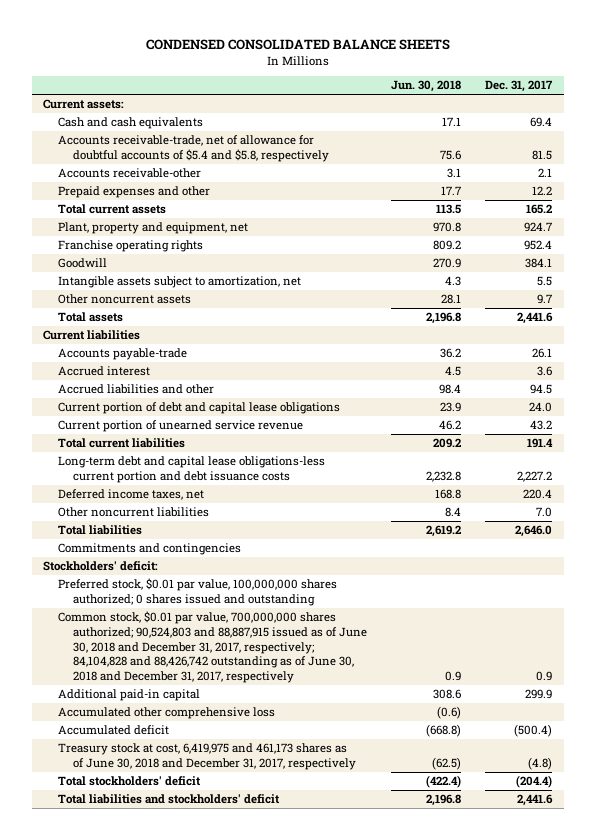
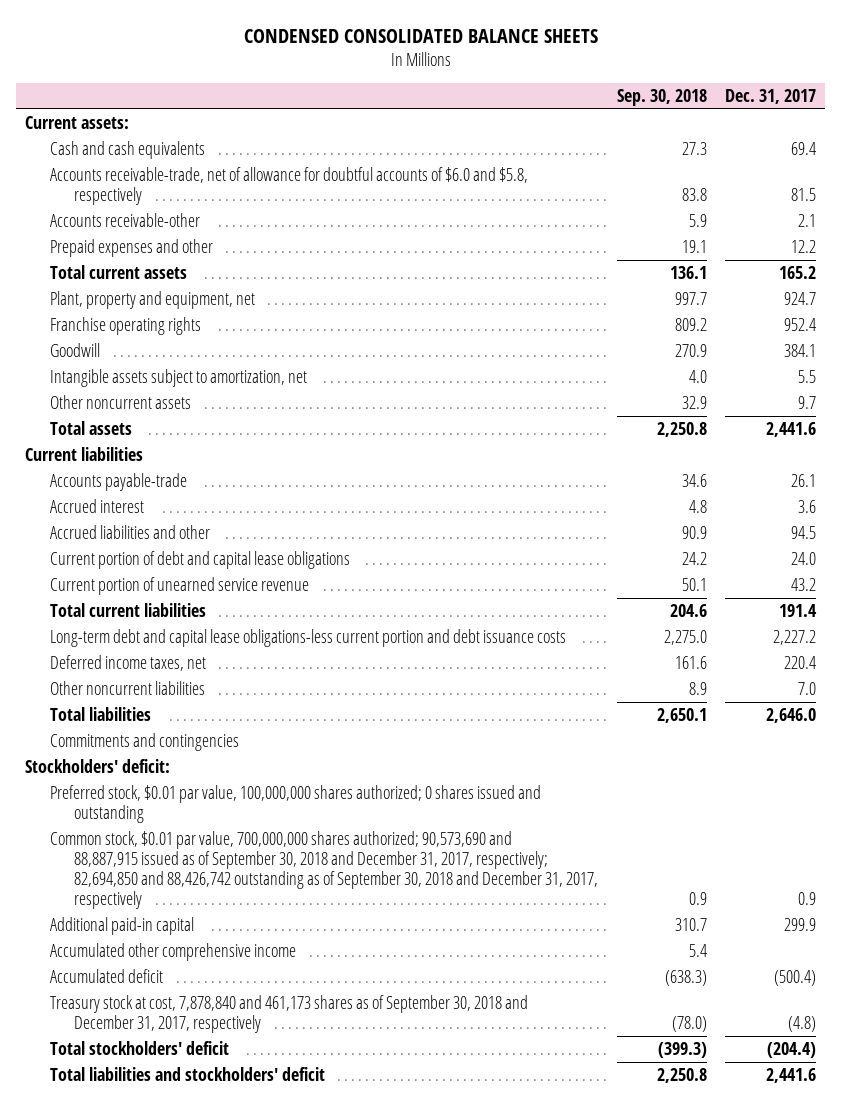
[391,80,462,93] Jun. 30, 2018 -> none
none -> [616,89,707,107] Sep. 30, 2018
[58,135,330,162] Accounts receivable-trade, net of allowance for doubtful accounts of $5.4 and $5.8, respectively -> [49,166,528,206] Accounts receivable-trade, net of allowance for doubtful accounts of $6.0 and $5.8, respectively
[58,611,368,684] Common stock, $0.01 par value, 700,000,000 shares authorized; 90,524,803 and 88,887,915 issued as of June 30, 2018 and December 31, 2017, respectively; 84,104,828 and 88,426,742 outstanding as of June 30, 2018 and December 31, 2017, respectively -> [49,830,599,910] Common stock, $0.01 par value, 700,000,000 shares authorized; 90,573,690 and 88,887,915 issued as of September 30, 2018 and December 31, 2017, respectively; 82,694,850 and 88,426,742 outstanding as of September 30, 2018 and December 31, 2017, respectively
[58,707,276,720] Accumulated other comprehensive loss -> [49,942,296,961] Accumulated other comprehensive income
[58,743,357,770] Treasury stock at cost, 6,419,975 and 461,173 shares as of June 30, 2018 and December 31, 2017, respectively -> [49,994,528,1034] Treasury stock at cost, 7,878,840 and 461,173 shares as of September 30, 2018 and December 31, 2017, respectively

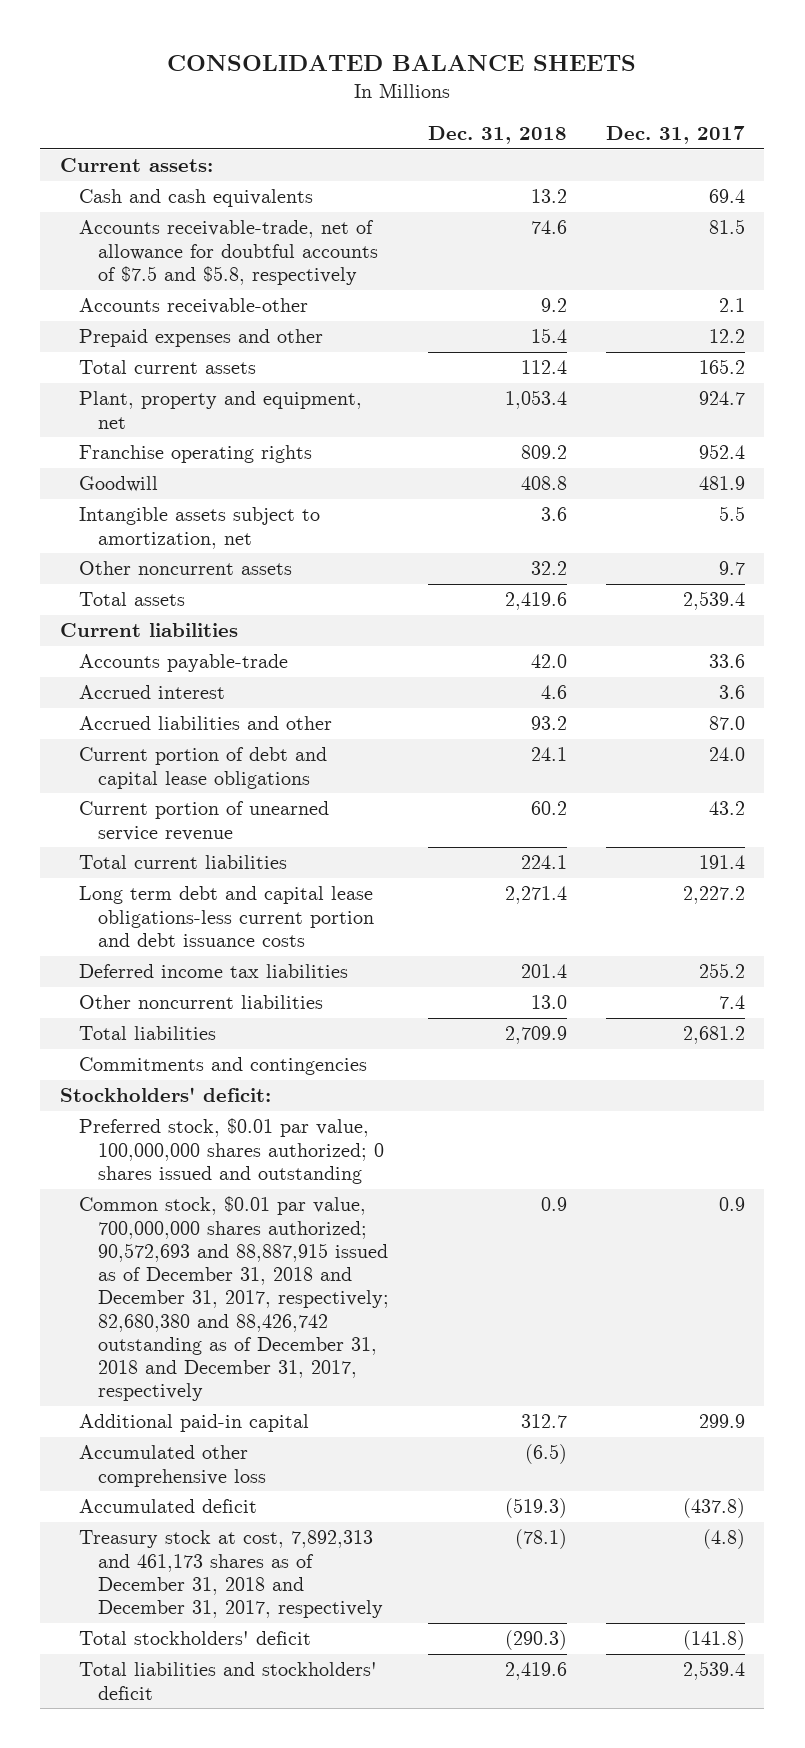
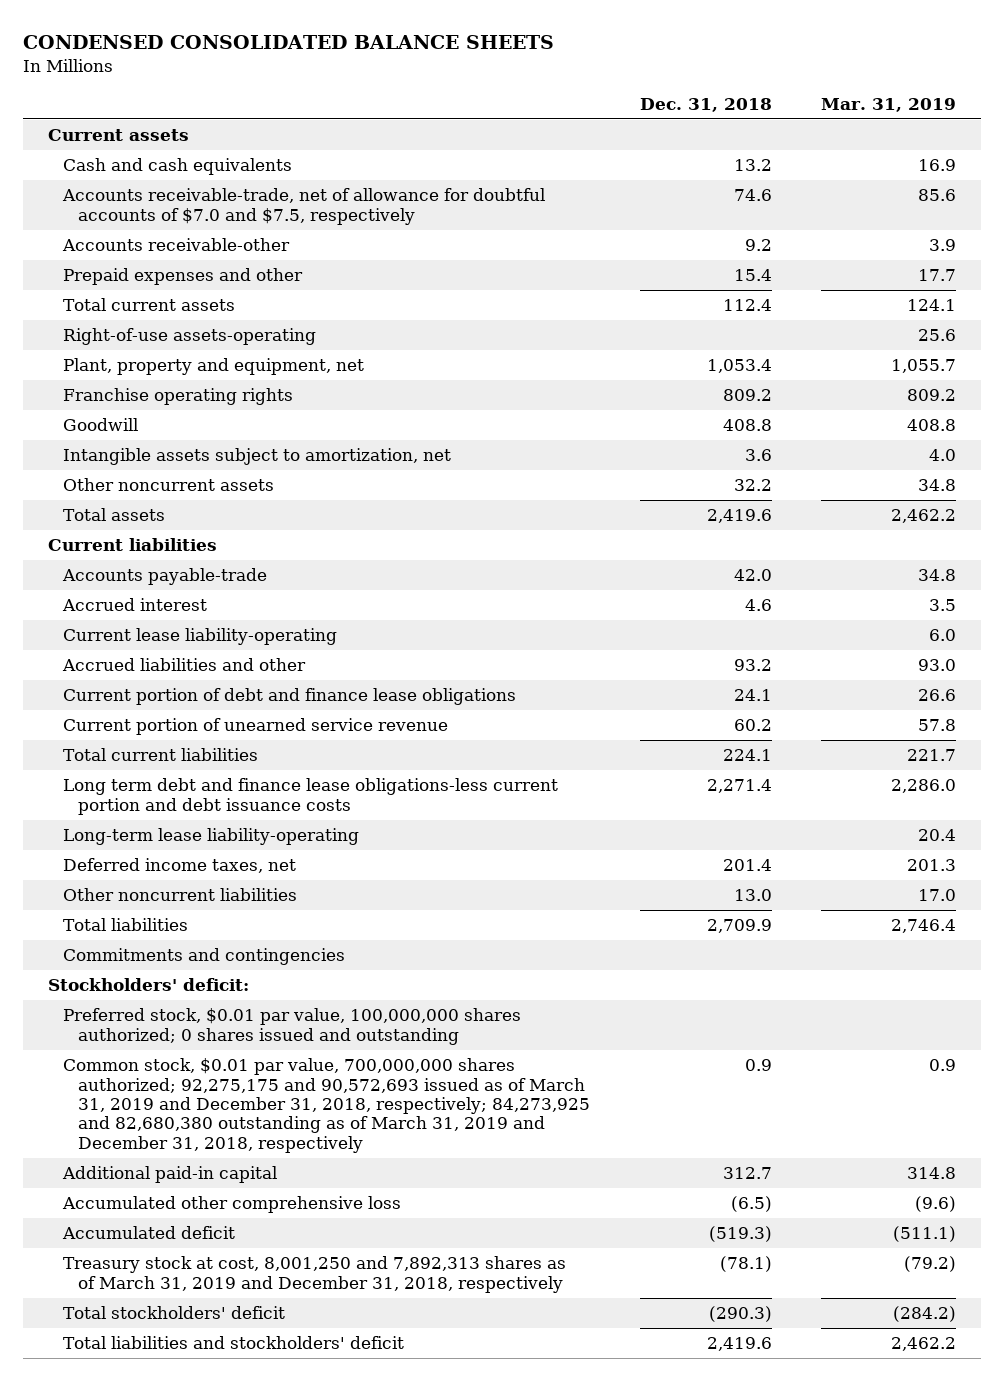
[167,54,637,71] CONSOLIDATED BALANCE SHEETS -> [23,35,555,50] CONDENSED CONSOLIDATED BALANCE SHEETS
[606,125,746,144] Dec. 31, 2017 -> none
none -> [821,97,957,112] Mar. 31, 2019
[59,158,213,173] Current assets: -> [48,129,190,142] Current assets
[79,220,379,285] Accounts receivable-trade, net of allowance for doubtful accounts of $7.5 and $5.8, respectively -> [62,188,546,225] Accounts receivable-trade, net of allowance for doubtful accounts of $7.0 and $7.5, respectively
none -> [63,328,317,346] Right-of-use assets-operating
none -> [63,628,338,646] Current lease liability-operating
[79,747,328,789] Current portion of debt and capital lease obligations -> [63,688,517,706] Current portion of debt and finance lease obligations
[79,886,375,947] Long term debt and capital lease obligations-less current portion and debt issuance costs -> [63,778,559,815] Long term debt and finance lease obligations-less current portion and debt issuance costs
none -> [63,828,360,846] Long-term lease liability-operating
[79,964,349,979] Deferred income tax liabilities -> [63,858,297,874] Deferred income taxes, net
[79,1196,390,1402] Common stock, $0.01 par value, 700,000,000 shares authorized; 90,572,693 and 88,887,915 issued as of December 31, 2018 and December 31, 2017, respectively; 82,680,380 and 88,426,742 outstanding as of December 31, 2018 and December 31, 2017, respectively -> [63,1058,591,1153] Common stock, $0.01 par value, 700,000,000 shares authorized; 92,275,175 and 90,572,693 issued as of March 31, 2019 and December 31, 2018, respectively; 84,273,925 and 82,680,380 outstanding as of March 31, 2019 and December 31, 2018, respectively
[79,1530,384,1619] Treasury stock at cost, 7,892,313 and 461,173 shares as of December 31, 2018 and December 31, 2017, respectively -> [63,1256,567,1293] Treasury stock at cost, 8,001,250 and 7,892,313 shares as of March 31, 2019 and December 31, 2018, respectively

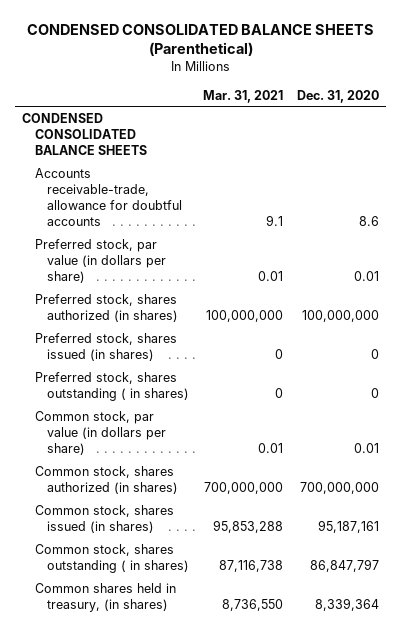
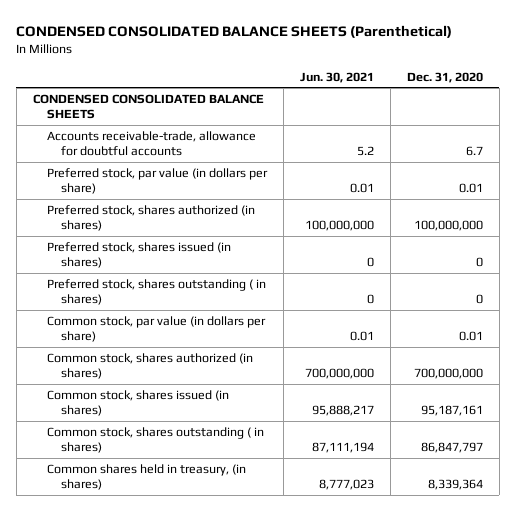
[202,89,283,103] Mar. 31, 2021 -> none
none -> [299,71,374,83] Jun. 30, 2021
[358,216,379,227] 8.6 -> [465,146,483,157] 6.7

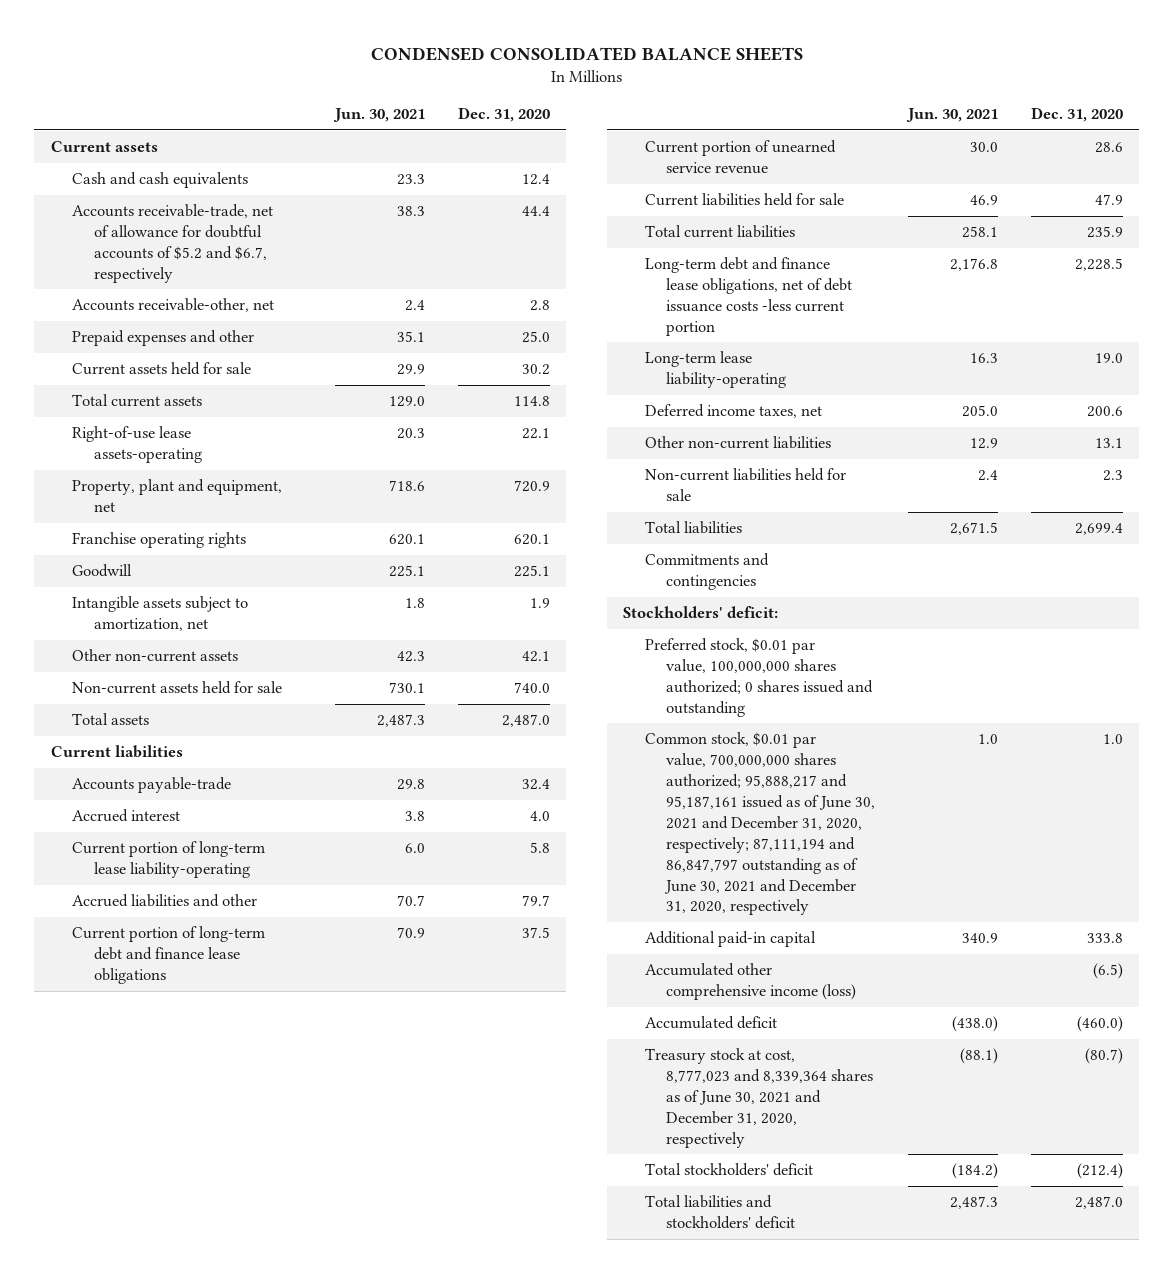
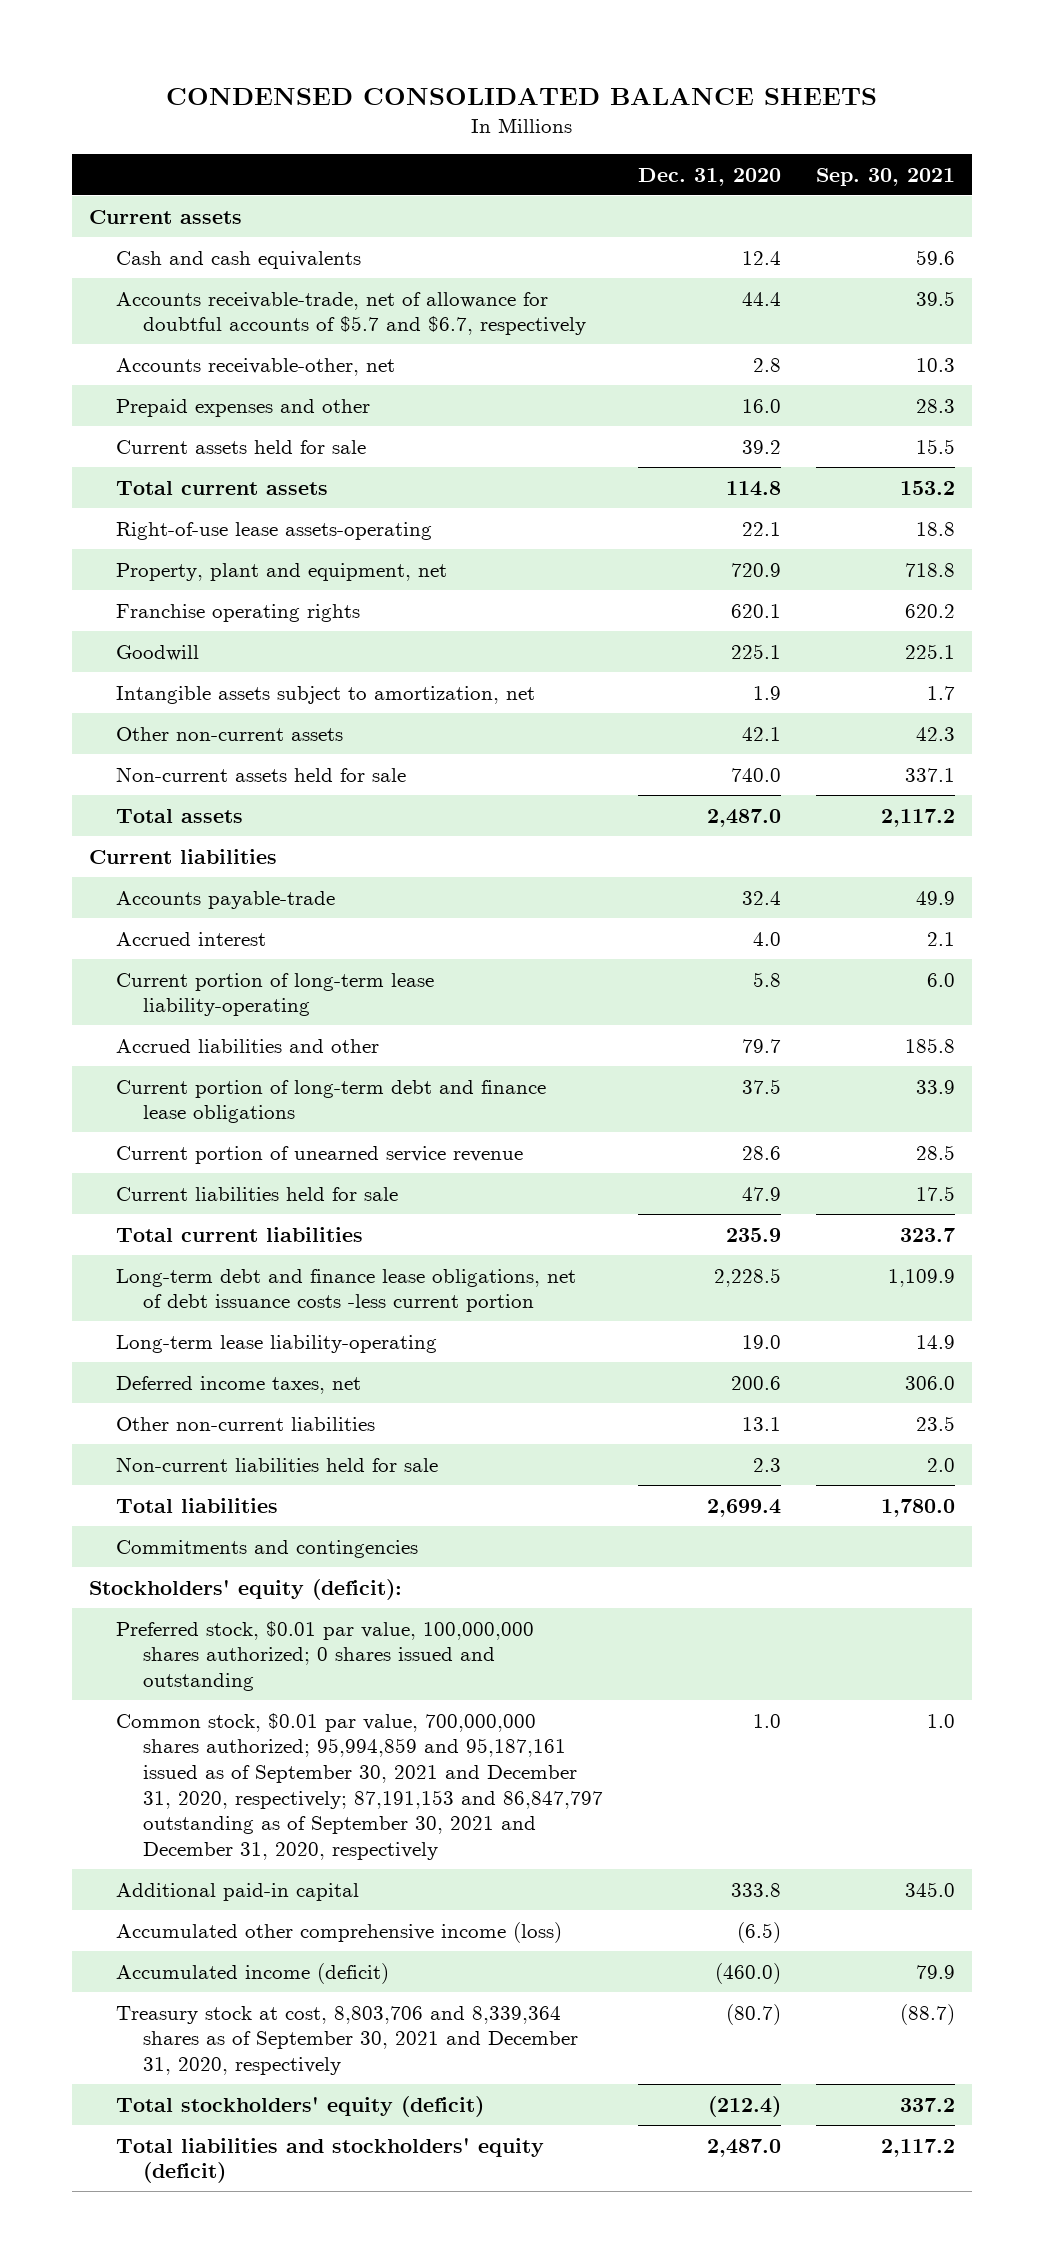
[333,108,426,123] Jun. 30, 2021 -> none
none -> [815,167,955,186] Sep. 30, 2021
[72,204,274,283] Accounts receivable-trade, net of allowance for doubtful accounts of $5.2 and $6.7, respectively -> [115,291,586,336] Accounts receivable-trade, net of allowance for doubtful accounts of $5.7 and $6.7, respectively
[521,331,550,344] 25.0 -> [741,398,781,413] 16.0
[521,364,550,376] 30.2 -> [741,439,781,454] 39.2
[623,606,779,619] Stockholders' deficit: -> [89,1578,403,1600] Stockholders' equity (deficit):
[644,732,876,916] Common stock, $0.01 par value, 700,000,000 shares authorized; 95,888,217 and 95,187,161 issued as of June 30, 2021 and December 31, 2020, respectively; 87,111,194 and 86,847,797 outstanding as of June 30, 2021 and December 31, 2020, respectively -> [115,1712,603,1860] Common stock, $0.01 par value, 700,000,000 shares authorized; 95,994,859 and 95,187,161 issued as of September 30, 2021 and December 31, 2020, respectively; 87,191,153 and 86,847,797 outstanding as of September 30, 2021 and December 31, 2020, respectively
[644,1016,777,1030] Accumulated deficit -> [115,1962,389,1984] Accumulated income (deficit)
[644,1048,874,1148] Treasury stock at cost, 8,777,023 and 8,339,364 shares as of June 30, 2021 and December 31, 2020, respectively -> [115,2005,578,2075] Treasury stock at cost, 8,803,706 and 8,339,364 shares as of September 30, 2021 and December 31, 2020, respectively
[644,1163,813,1177] Total stockholders' deficit -> [115,2095,484,2117] Total stockholders' equity (deficit)
[644,1195,796,1230] Total liabilities and stockholders' deficit -> [115,2137,544,2184] Total liabilities and stockholders' equity (deficit)

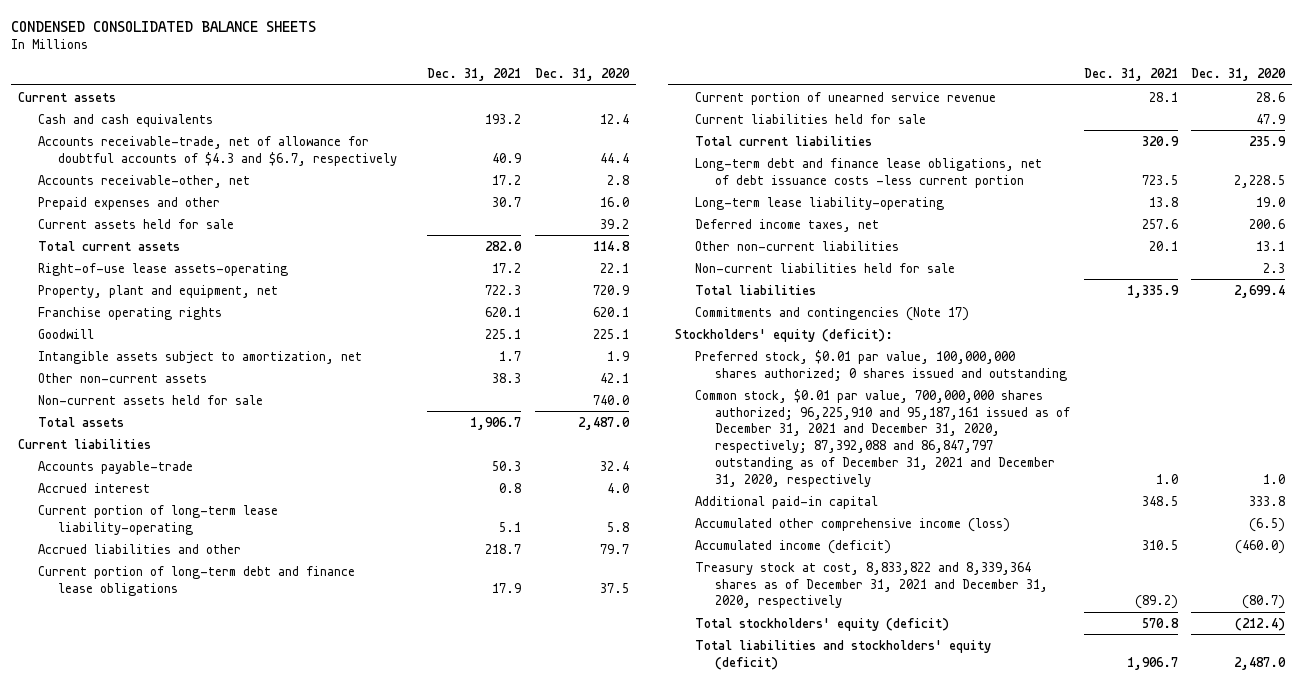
[815,167,955,186] Sep. 30, 2021 -> none
none -> [426,67,521,81] Dec. 31, 2021
[115,291,586,336] Accounts receivable-trade, net of allowance for doubtful accounts of $5.7 and $6.7, respectively -> [38,135,397,166] Accounts receivable-trade, net of allowance for doubtful accounts of $4.3 and $6.7, respectively
[115,1539,418,1558] Commitments and contingencies -> [694,306,969,321] Commitments and contingencies (Note 17)
[115,1712,603,1860] Common stock, $0.01 par value, 700,000,000 shares authorized; 95,994,859 and 95,187,161 issued as of September 30, 2021 and December 31, 2020, respectively; 87,191,153 and 86,847,797 outstanding as of September 30, 2021 and December 31, 2020, respectively -> [694,388,1070,487] Common stock, $0.01 par value, 700,000,000 shares authorized; 96,225,910 and 95,187,161 issued as of December 31, 2021 and December 31, 2020, respectively; 87,392,088 and 86,847,797 outstanding as of December 31, 2021 and December 31, 2020, respectively
[115,2005,578,2075] Treasury stock at cost, 8,803,706 and 8,339,364 shares as of September 30, 2021 and December 31, 2020, respectively -> [694,561,1048,609] Treasury stock at cost, 8,833,822 and 8,339,364 shares as of December 31, 2021 and December 31, 2020, respectively

